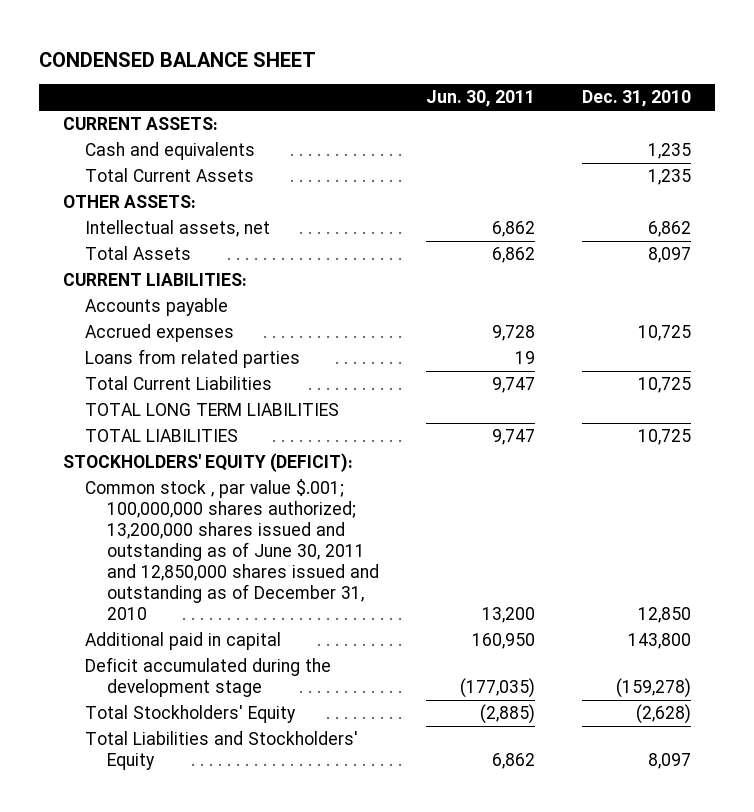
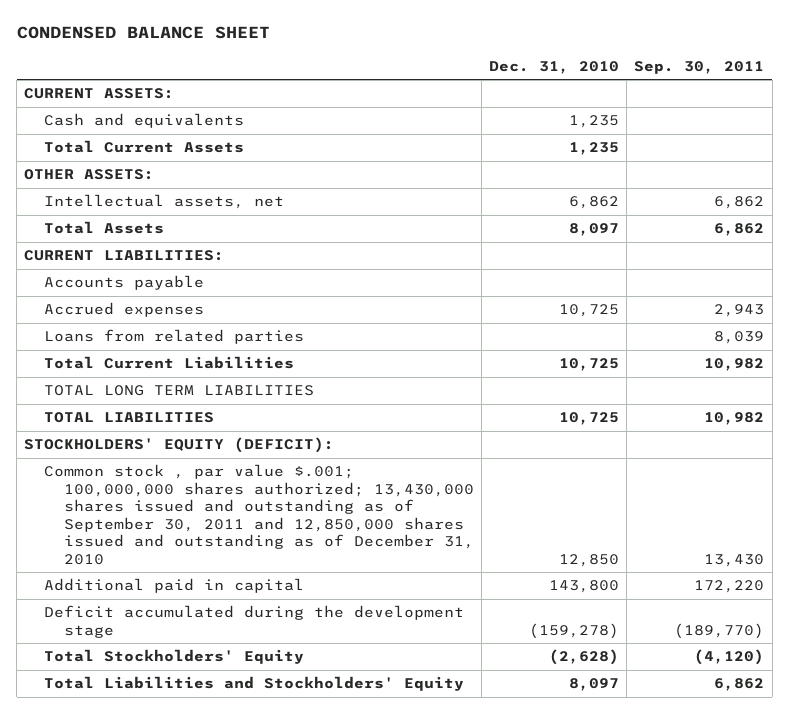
[426,90,536,108] Jun. 30, 2011 -> none
none -> [634,60,765,74] Sep. 30, 2011
[84,479,379,621] Common stock , par value $.001; 100,000,000 shares authorized; 13,200,000 shares issued and outstanding as of June 30, 2011 and 12,850,000 shares issued and outstanding as of December 31, 2010 -> [44,464,474,565] Common stock , par value $.001; 100,000,000 shares authorized; 13,430,000 shares issued and outstanding as of September 30, 2011 and 12,850,000 shares issued and outstanding as of December 31, 2010

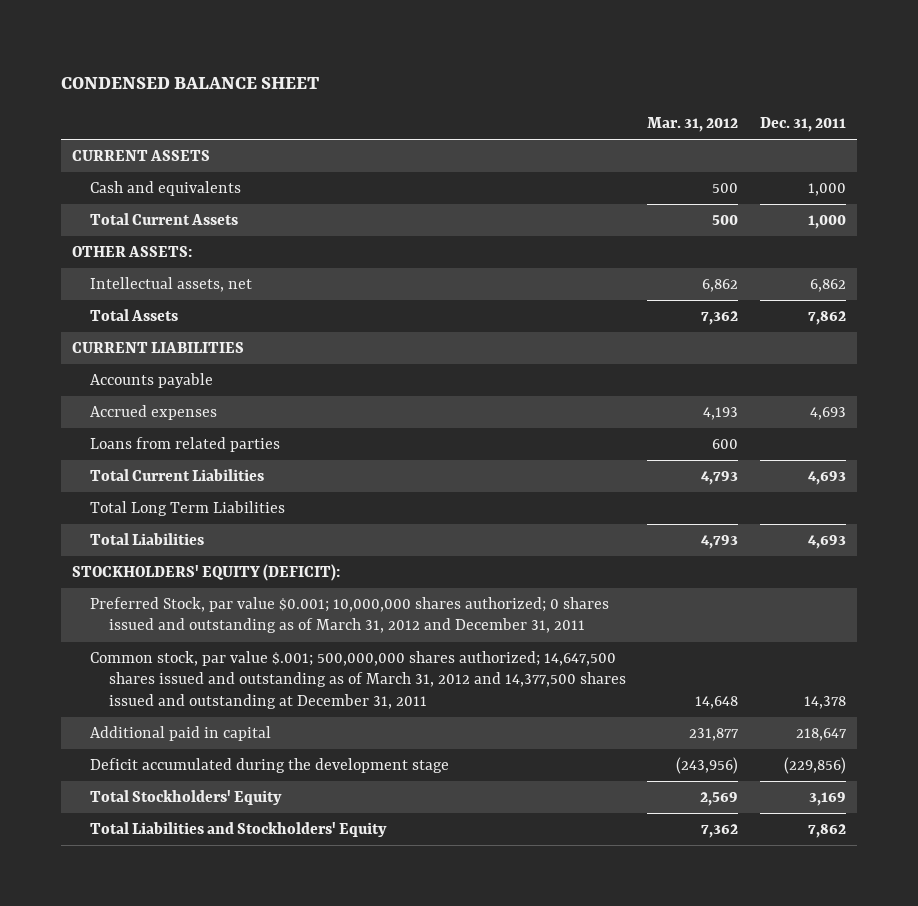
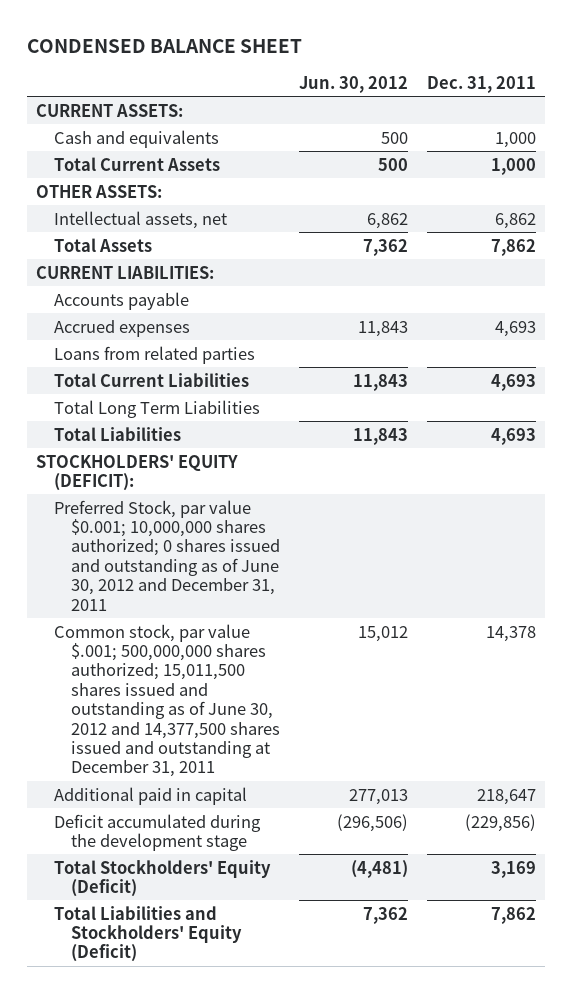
[647,116,739,132] Mar. 31, 2012 -> none
none -> [299,75,409,93] Jun. 30, 2012
[71,150,210,162] CURRENT ASSETS -> [36,103,184,117] CURRENT ASSETS:
[71,342,244,354] CURRENT LIABILITIES -> [36,265,215,279] CURRENT LIABILITIES:
[90,597,610,634] Preferred Stock, par value $0.001; 10,000,000 shares authorized; 0 shares issued and outstanding as of March 31, 2012 and December 31, 2011 -> [53,499,281,611] Preferred Stock, par value $0.001; 10,000,000 shares authorized; 0 shares issued and outstanding as of June 30, 2012 and December 31, 2011
[90,651,626,709] Common stock, par value $.001; 500,000,000 shares authorized; 14,647,500 shares issued and outstanding as of March 31, 2012 and 14,377,500 shares issued and outstanding at December 31, 2011 -> [53,623,281,778] Common stock, par value $.001; 500,000,000 shares authorized; 15,011,500 shares issued and outstanding as of June 30, 2012 and 14,377,500 shares issued and outstanding at December 31, 2011
[90,790,283,806] Total Stockholders' Equity -> [53,859,271,897] Total Stockholders' Equity (Deficit)
[90,822,388,838] Total Liabilities and Stockholders' Equity -> [53,905,243,963] Total Liabilities and Stockholders' Equity (Deficit)

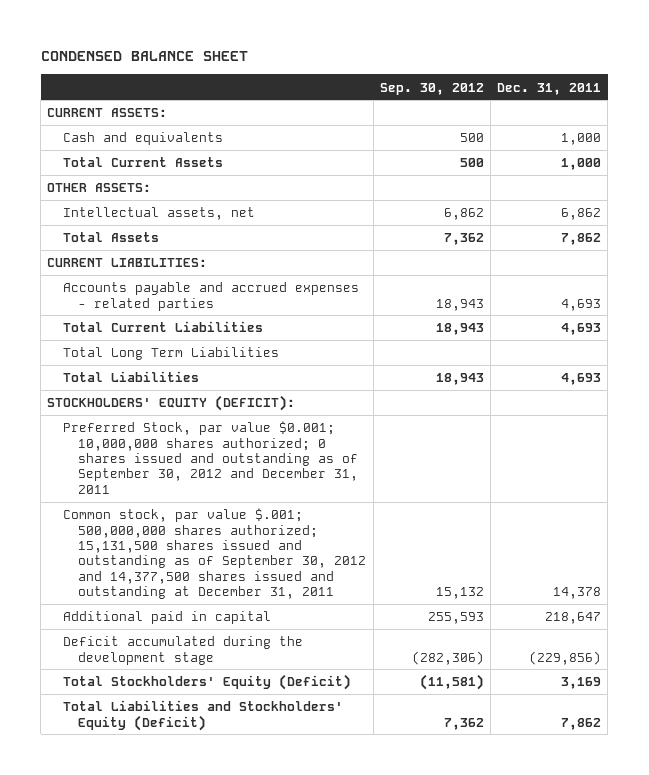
[299,75,409,93] Jun. 30, 2012 -> none
none -> [379,82,484,95] Sep. 30, 2012
[53,291,189,310] Accounts payable -> none
[53,345,255,364] Loans from related parties -> none
[53,319,190,337] Accrued expenses -> [62,282,359,311] Accounts payable and accrued expenses - related parties
[53,499,281,611] Preferred Stock, par value $0.001; 10,000,000 shares authorized; 0 shares issued and outstanding as of June 30, 2012 and December 31, 2011 -> [62,421,359,494] Preferred Stock, par value $0.001; 10,000,000 shares authorized; 0 shares issued and outstanding as of September 30, 2012 and December 31, 2011
[53,623,281,778] Common stock, par value $.001; 500,000,000 shares authorized; 15,011,500 shares issued and outstanding as of June 30, 2012 and 14,377,500 shares issued and outstanding at December 31, 2011 -> [62,508,367,600] Common stock, par value $.001; 500,000,000 shares authorized; 15,131,500 shares issued and outstanding as of September 30, 2012 and 14,377,500 shares issued and outstanding at December 31, 2011

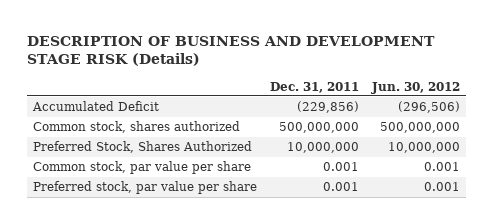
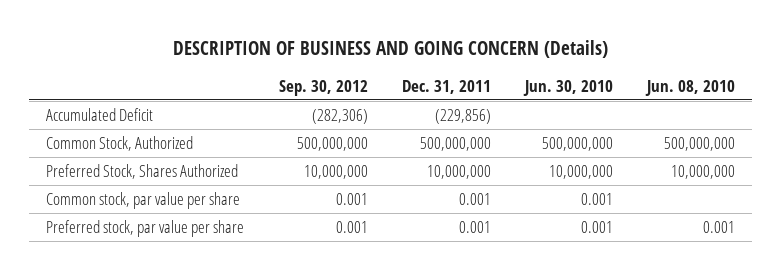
[27,35,436,67] DESCRIPTION OF BUSINESS AND DEVELOPMENT STAGE RISK (Details) -> [172,40,608,59] DESCRIPTION OF BUSINESS AND GOING CONCERN (Details)
[371,81,461,94] Jun. 30, 2012 -> none
none -> [278,79,368,96] Sep. 30, 2012
none -> [523,79,614,96] Jun. 30, 2010
none -> [645,79,736,96] Jun. 08, 2010
[33,121,241,134] Common stock, shares authorized -> [46,135,194,151] Common Stock, Authorized

